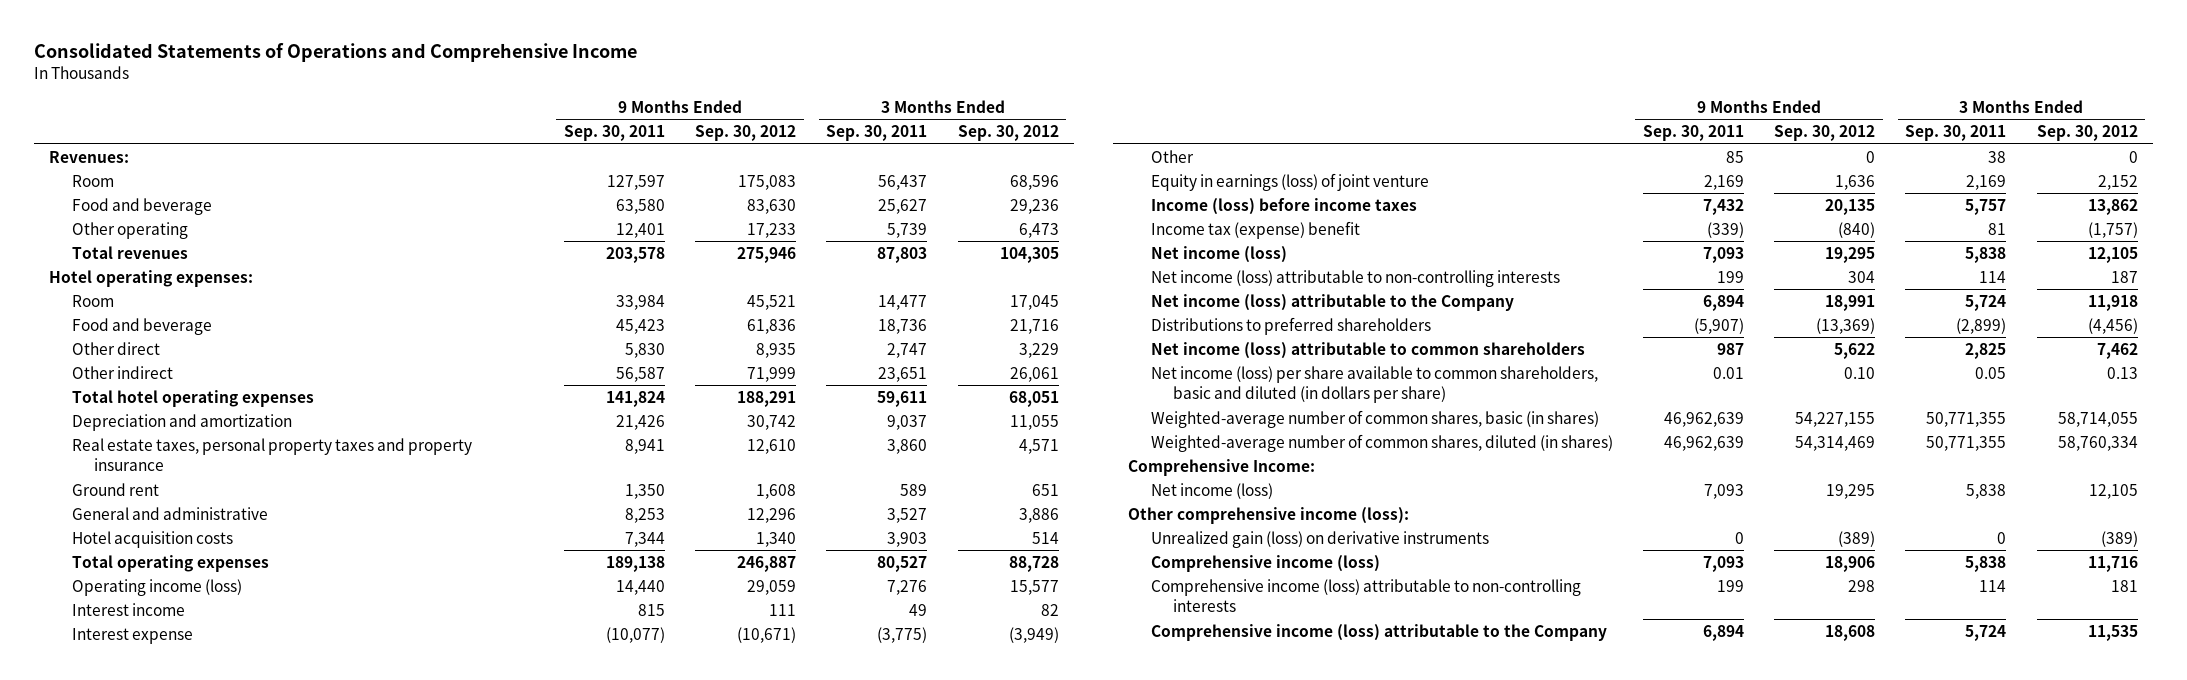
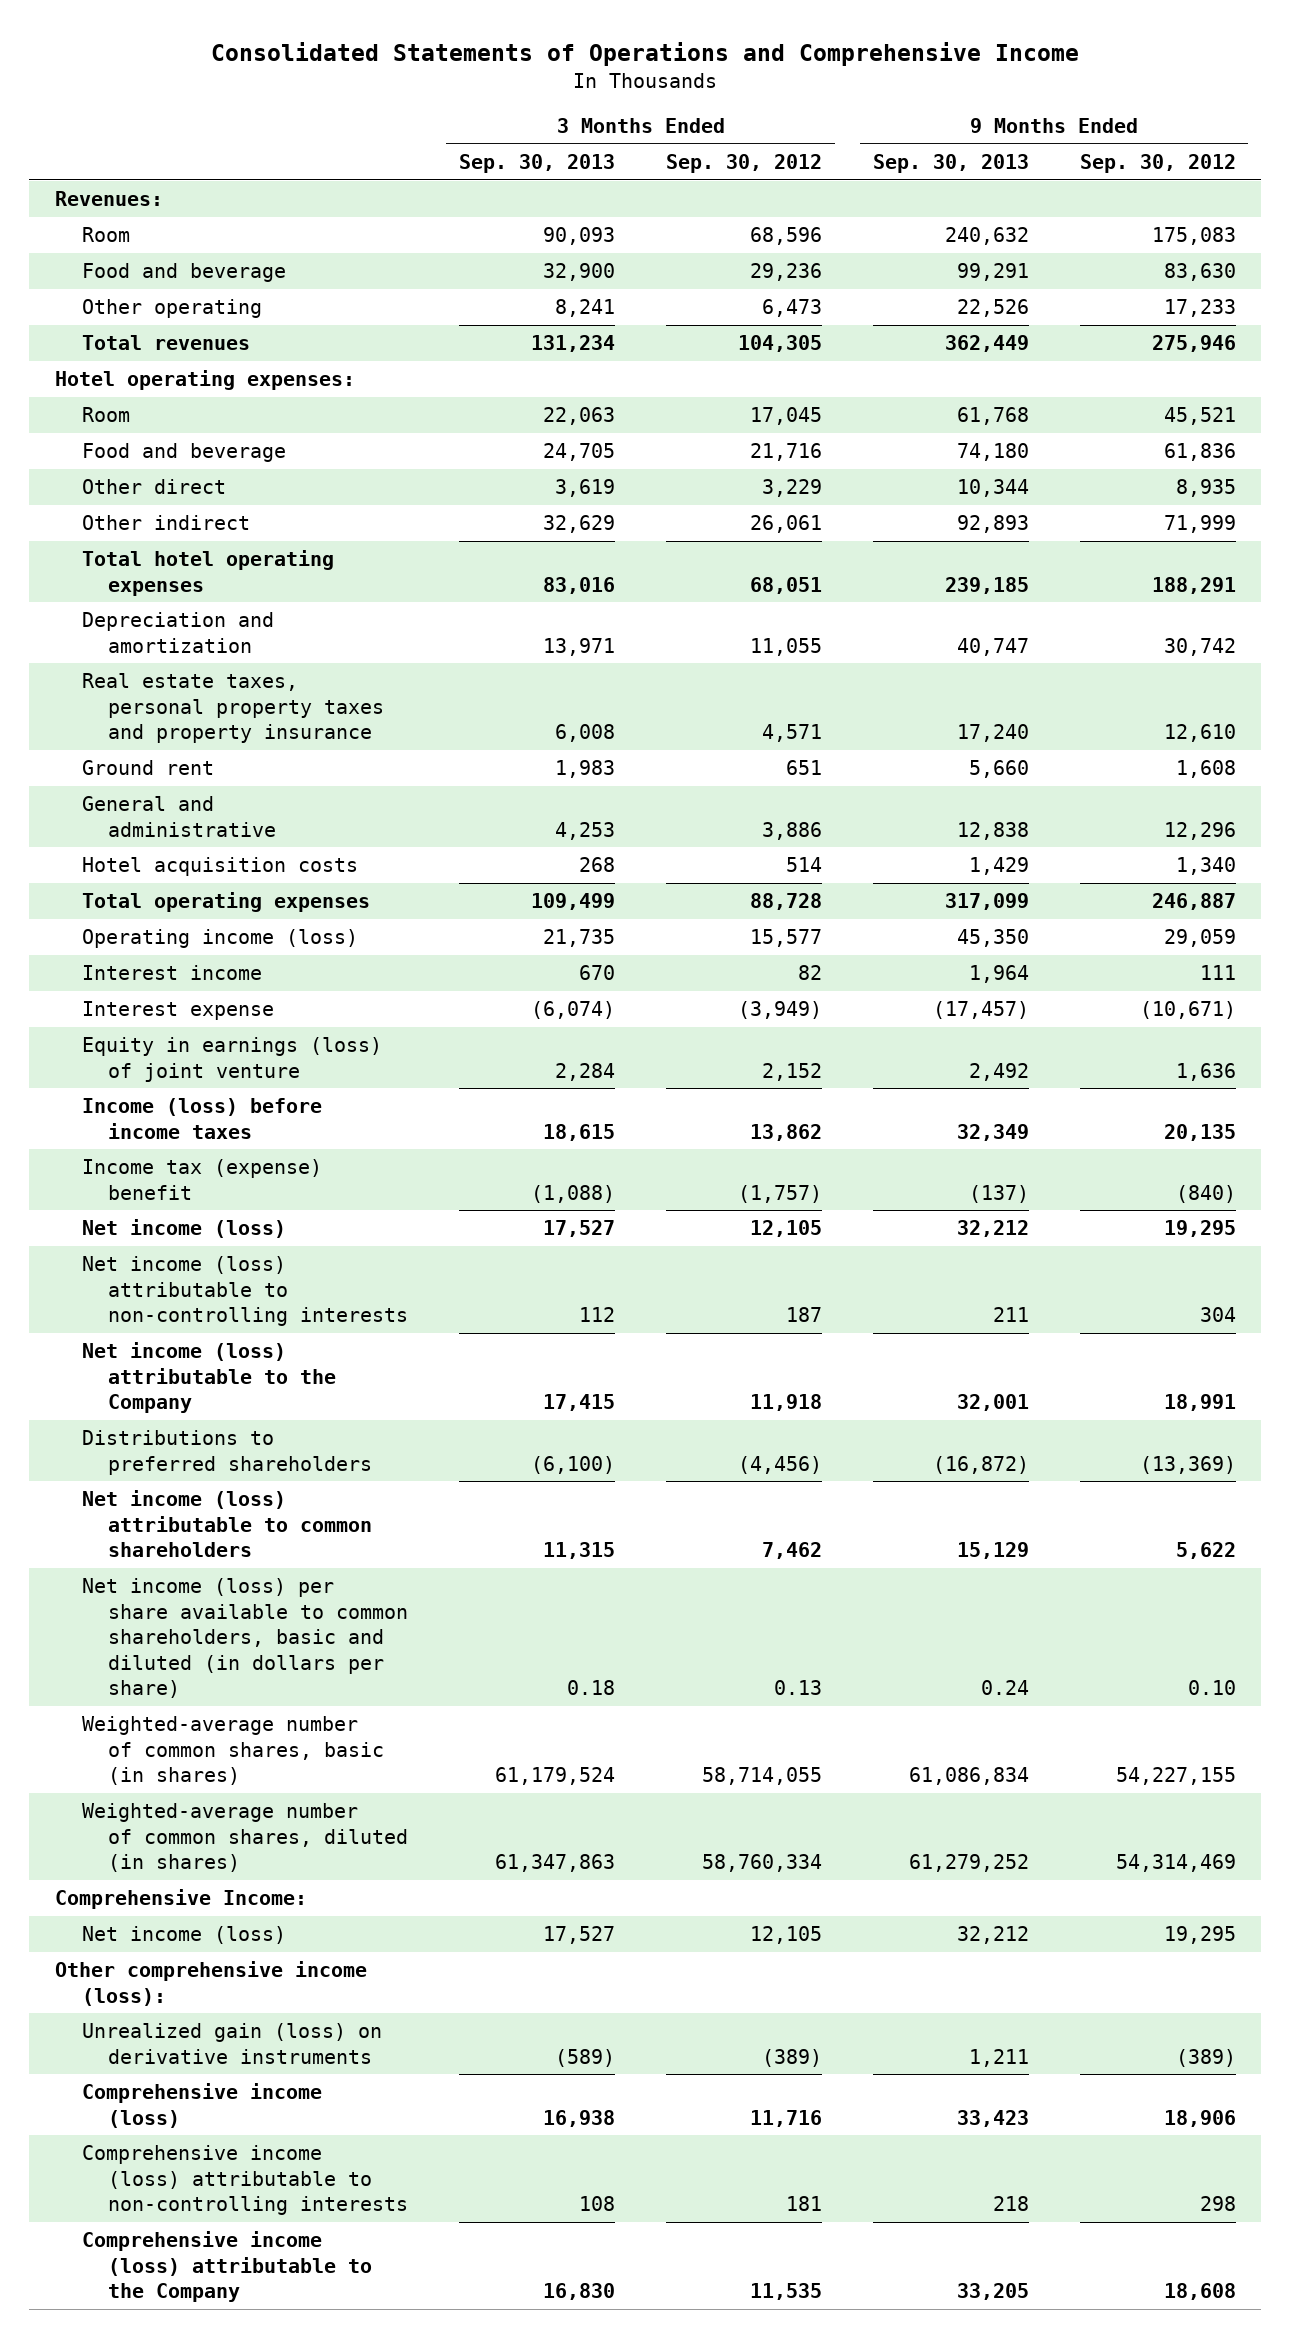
[563,125,665,142] Sep. 30, 2011 -> none
[826,125,928,142] Sep. 30, 2011 -> none
none -> [459,153,616,173] Sep. 30, 2013
none -> [872,153,1029,173] Sep. 30, 2013
[1150,149,1194,163] Other -> none

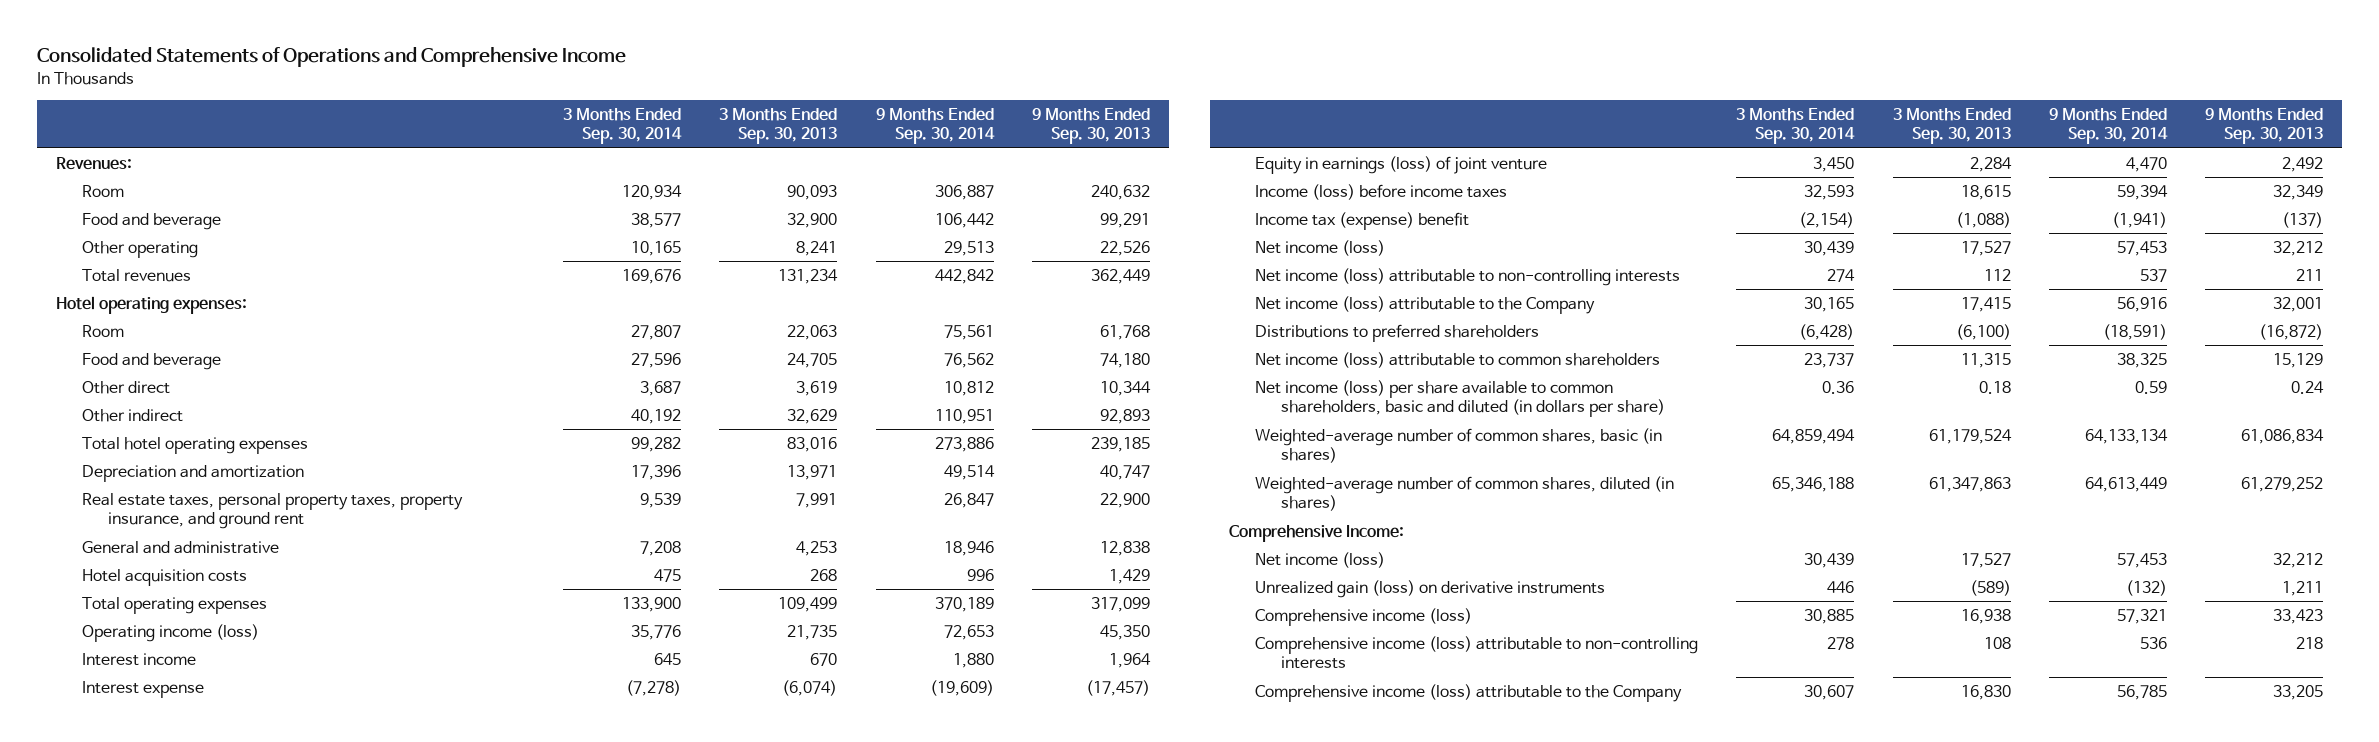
[665,153,822,173] Sep. 30, 2012 -> none
[1079,153,1236,173] Sep. 30, 2012 -> none
none -> [563,107,683,145] 3 Months Ended Sep. 30, 2014
none -> [875,107,995,145] 9 Months Ended Sep. 30, 2014
[81,760,214,776] Ground rent -> none
[81,673,385,744] Real estate taxes, personal property taxes and property insurance -> [81,492,463,530] Real estate taxes, personal property taxes, property insurance, and ground rent
[555,724,616,743] 6,008 -> [796,492,838,508] 7,991
[956,724,1029,743] 17,240 -> [1100,492,1151,508] 22,900
[54,1961,367,2006] Other comprehensive income (loss): -> none

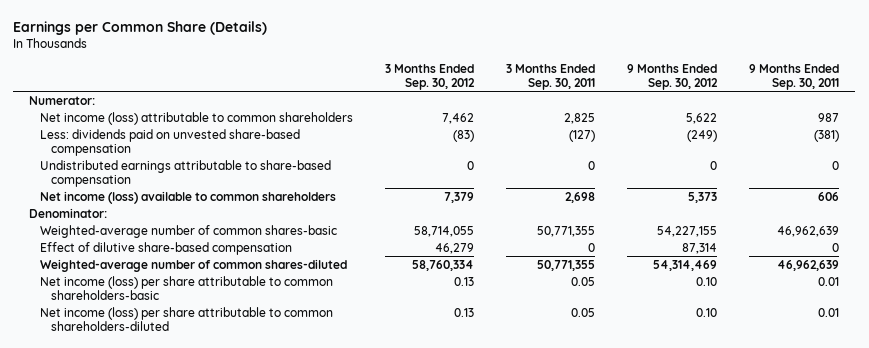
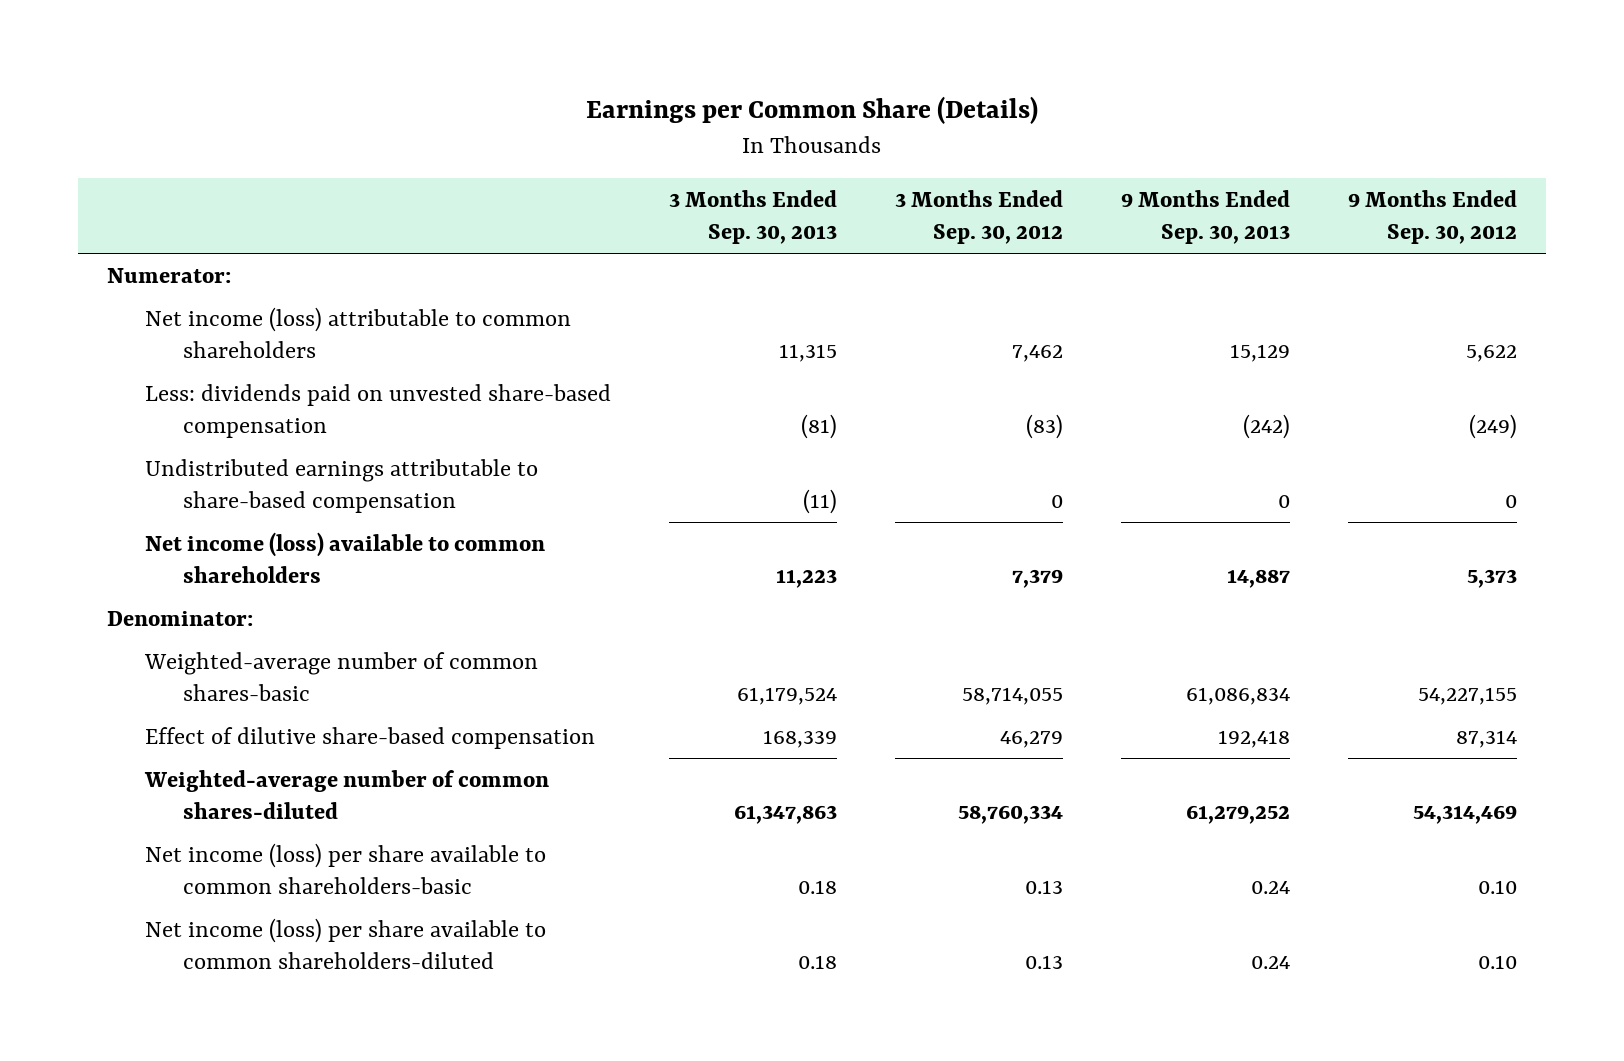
[506,63,596,90] 3 Months Ended Sep. 30, 2011 -> none
[749,63,840,90] 9 Months Ended Sep. 30, 2011 -> none
none -> [669,190,838,245] 3 Months Ended Sep. 30, 2013
none -> [1120,190,1290,245] 9 Months Ended Sep. 30, 2013
[40,275,334,300] Net income (loss) per share attributable to common shareholders-basic -> [145,842,547,895] Net income (loss) per share available to common shareholders-basic
[40,306,334,331] Net income (loss) per share attributable to common shareholders-diluted -> [145,917,547,970] Net income (loss) per share available to common shareholders-diluted

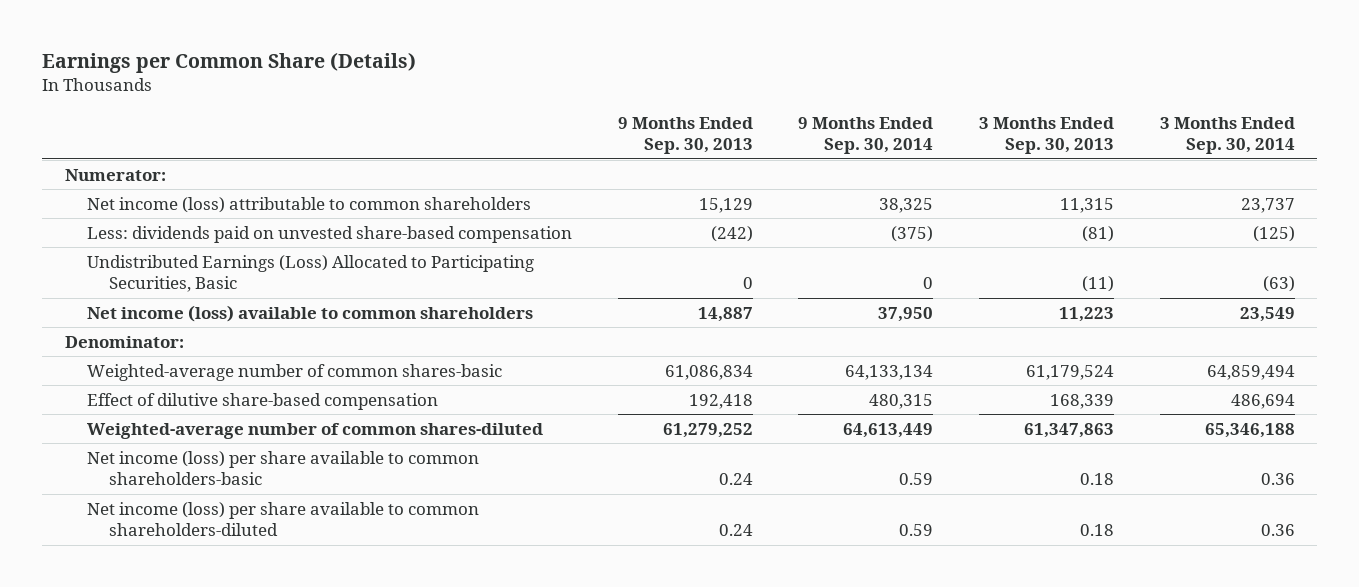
[895,190,1064,245] 3 Months Ended Sep. 30, 2012 -> none
[1347,190,1517,245] 9 Months Ended Sep. 30, 2012 -> none
none -> [798,116,934,155] 9 Months Ended Sep. 30, 2014
none -> [1159,116,1295,155] 3 Months Ended Sep. 30, 2014
[145,458,539,514] Undistributed earnings attributable to share-based compensation -> none
none -> [87,254,535,293] Undistributed Earnings (Loss) Allocated to Participating Securities, Basic

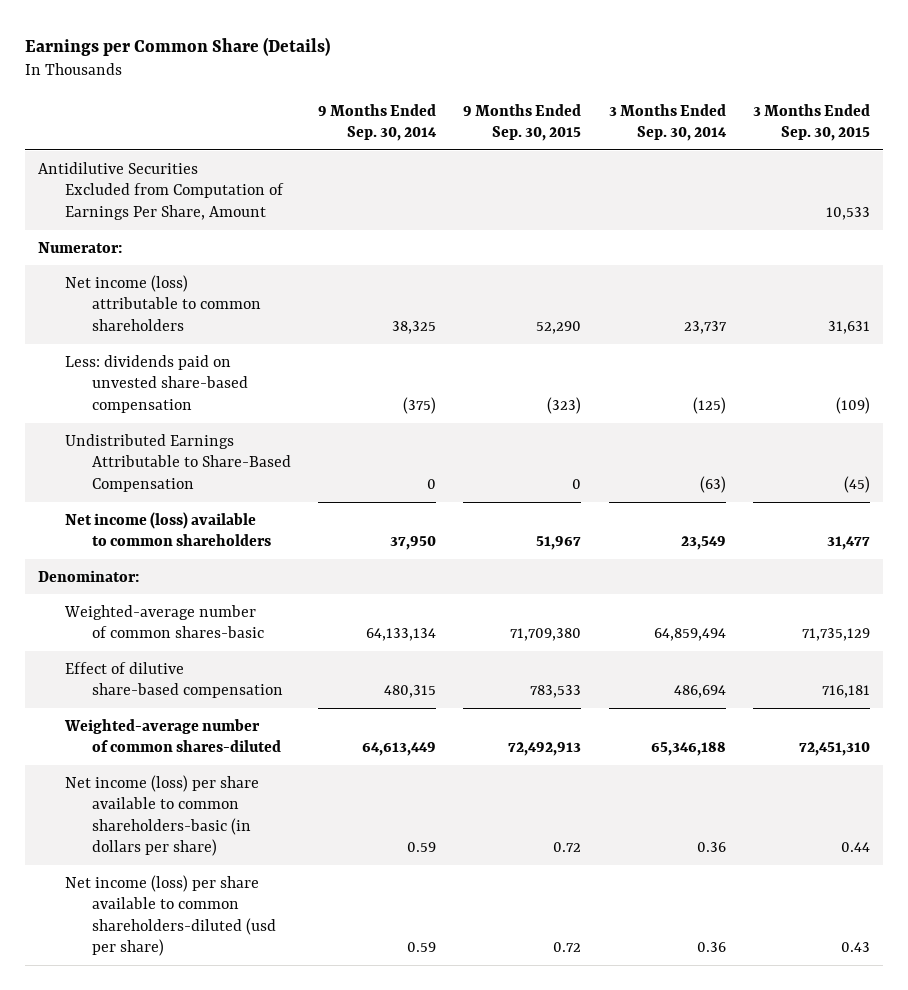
[617,116,753,155] 9 Months Ended Sep. 30, 2013 -> none
[978,116,1114,155] 3 Months Ended Sep. 30, 2013 -> none
none -> [463,103,582,142] 9 Months Ended Sep. 30, 2015
none -> [752,103,870,142] 3 Months Ended Sep. 30, 2015
none -> [38,161,285,220] Antidilutive Securities Excluded from Computation of Earnings Per Share, Amount
[87,254,535,293] Undistributed Earnings (Loss) Allocated to Participating Securities, Basic -> [65,433,292,492] Undistributed Earnings Attributable to Share-Based Compensation
[87,450,480,486] Net income (loss) per share available to common shareholders-basic -> [65,774,260,857] Net income (loss) per share available to common shareholders-basic (in dollars per share)
[87,501,480,537] Net income (loss) per share available to common shareholders-diluted -> [65,874,277,957] Net income (loss) per share available to common shareholders-diluted (usd per share)

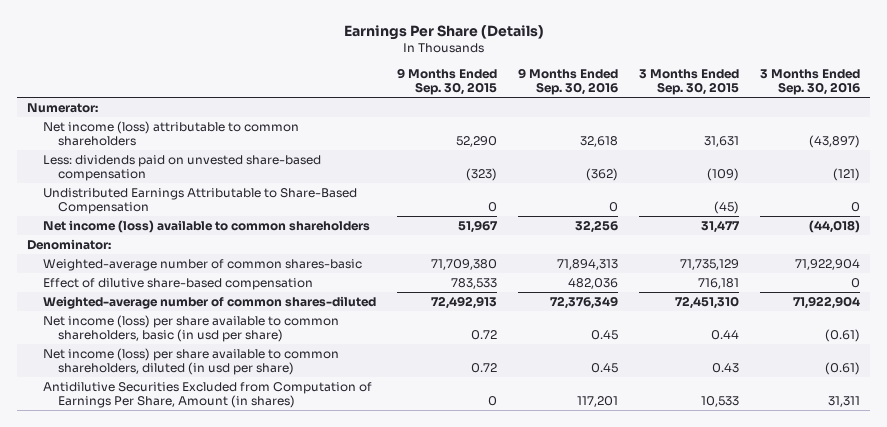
[24,36,330,56] Earnings per Common Share (Details) -> [343,24,544,40] Earnings Per Share (Details)
[318,103,438,142] 9 Months Ended Sep. 30, 2014 -> none
[608,103,727,142] 3 Months Ended Sep. 30, 2014 -> none
none -> [517,67,618,96] 9 Months Ended Sep. 30, 2016
none -> [759,68,860,96] 3 Months Ended Sep. 30, 2016
[38,161,285,220] Antidilutive Securities Excluded from Computation of Earnings Per Share, Amount -> none
[65,774,260,857] Net income (loss) per share available to common shareholders-basic (in dollars per share) -> [42,314,339,342] Net income (loss) per share available to common shareholders, basic (in usd per share)
[65,874,277,957] Net income (loss) per share available to common shareholders-diluted (usd per share) -> [42,347,339,375] Net income (loss) per share available to common shareholders, diluted (in usd per share)
none -> [42,381,372,408] Antidilutive Securities Excluded from Computation of Earnings Per Share, Amount (in shares)

